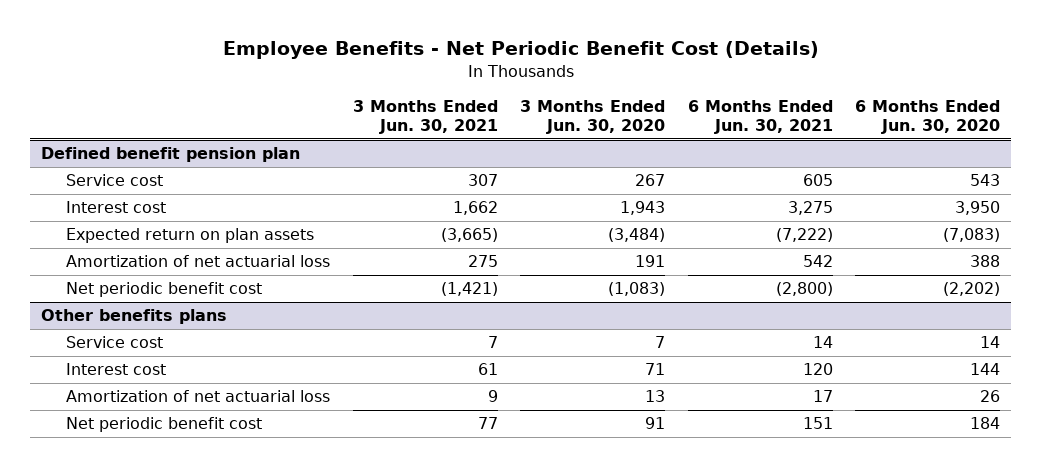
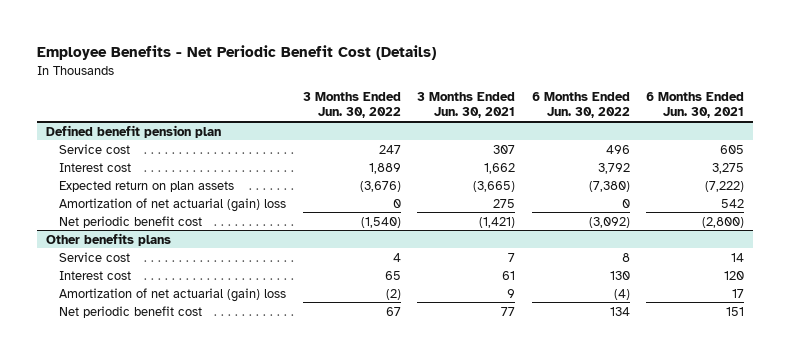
[520,100,666,135] 3 Months Ended Jun. 30, 2020 -> none
[854,100,1000,135] 6 Months Ended Jun. 30, 2020 -> none
none -> [302,92,401,119] 3 Months Ended Jun. 30, 2022
none -> [531,92,630,119] 6 Months Ended Jun. 30, 2022
[66,255,331,268] Amortization of net actuarial loss -> [58,197,286,212] Amortization of net actuarial (gain) loss
[66,390,331,403] Amortization of net actuarial loss -> [58,287,286,302] Amortization of net actuarial (gain) loss

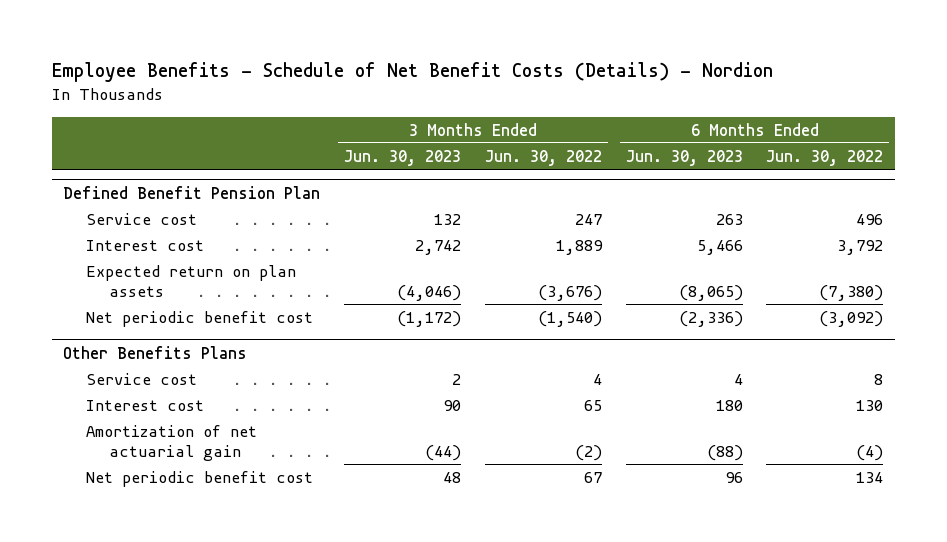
[37,45,437,61] Employee Benefits - Net Periodic Benefit Cost (Details) -> [51,62,773,83] Employee Benefits - Schedule of Net Benefit Costs (Details) - Nordion
[417,92,516,119] 3 Months Ended Jun. 30, 2021 -> none
[646,92,745,119] 6 Months Ended Jun. 30, 2021 -> none
none -> [344,149,462,166] Jun. 30, 2023
none -> [625,149,743,166] Jun. 30, 2023
[45,124,221,138] Defined benefit pension plan -> [63,185,321,199] Defined Benefit Pension Plan
[58,197,286,212] Amortization of net actuarial (gain) loss -> none
[45,232,171,246] Other benefits plans -> [63,345,248,359] Other Benefits Plans
[58,287,286,302] Amortization of net actuarial (gain) loss -> [86,424,258,461] Amortization of net actuarial gain

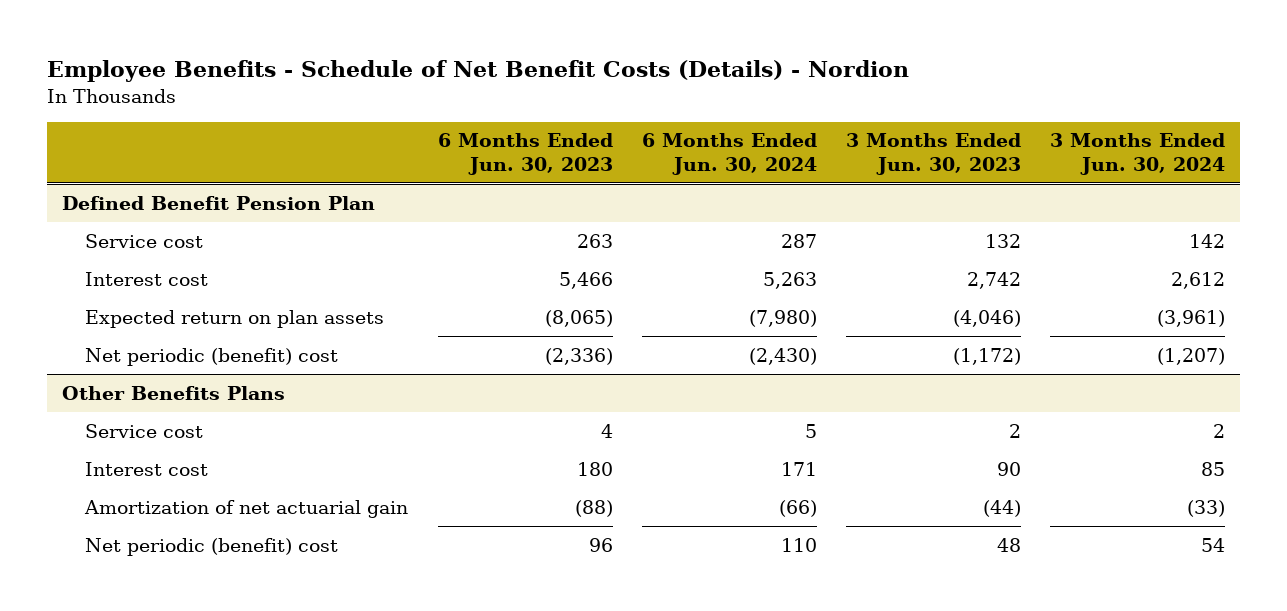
[484,149,602,166] Jun. 30, 2022 -> none
[766,149,884,166] Jun. 30, 2022 -> none
none -> [641,133,817,175] 6 Months Ended Jun. 30, 2024
none -> [1049,133,1225,175] 3 Months Ended Jun. 30, 2024
[86,310,314,327] Net periodic benefit cost -> [85,347,339,366] Net periodic (benefit) cost
[86,470,314,487] Net periodic benefit cost -> [85,537,339,556] Net periodic (benefit) cost

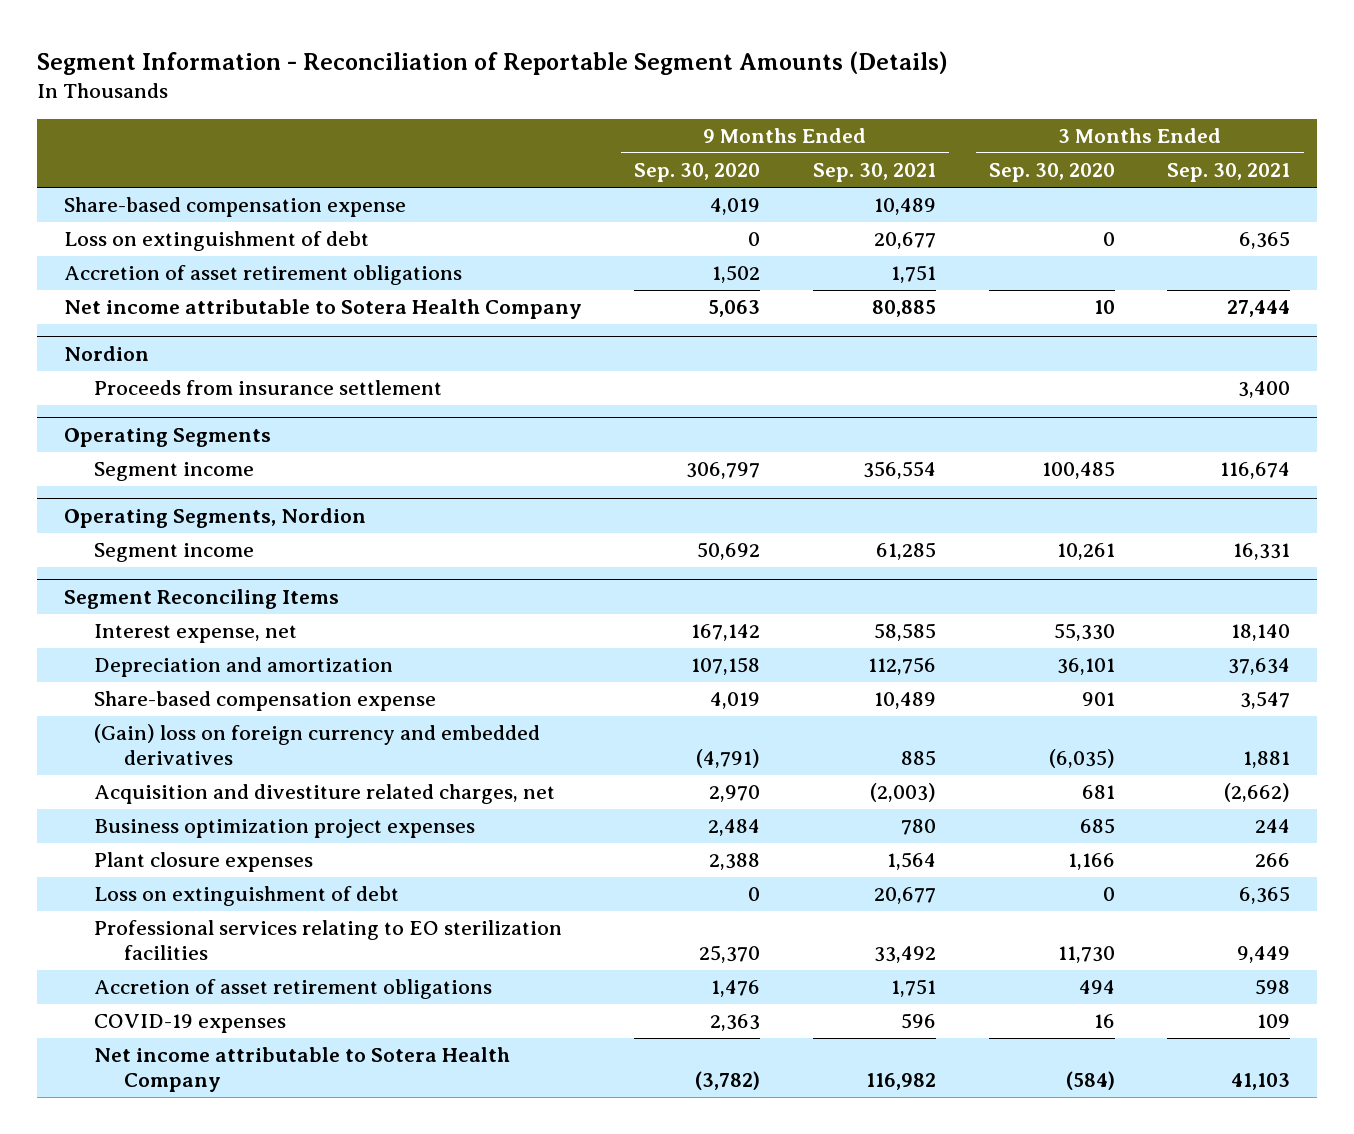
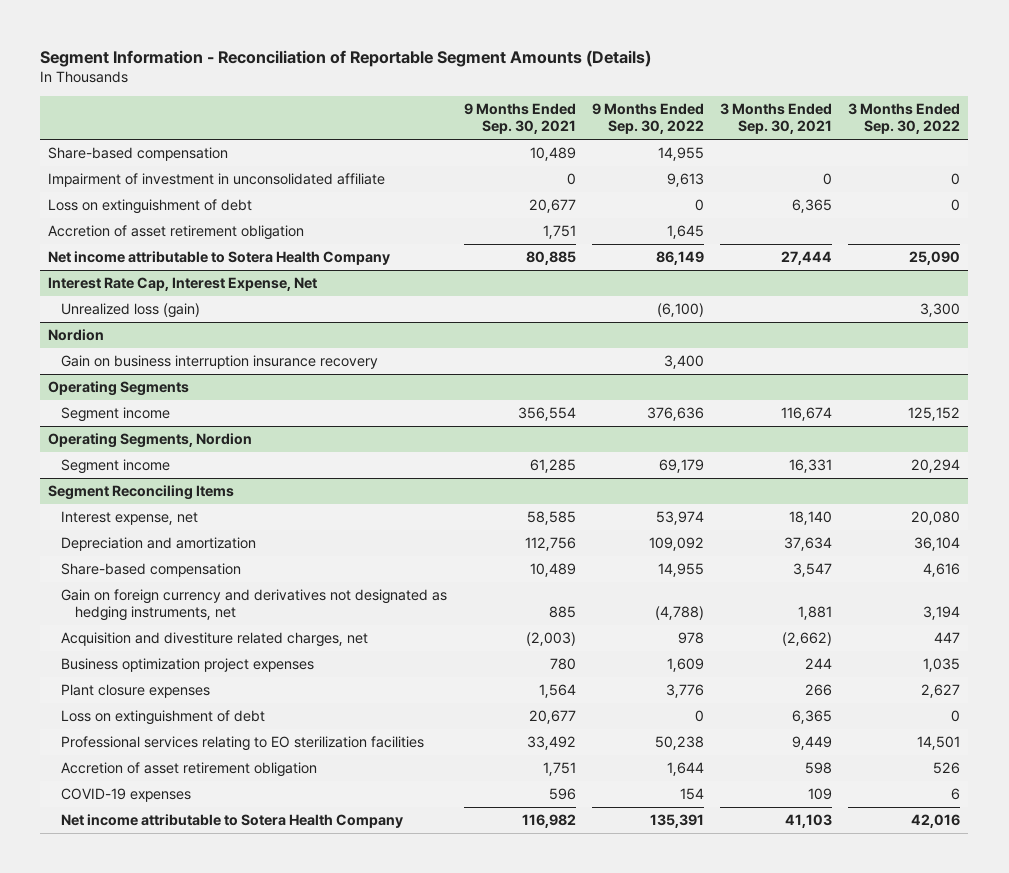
[634,163,761,183] Sep. 30, 2020 -> none
[988,163,1115,183] Sep. 30, 2020 -> none
none -> [591,103,704,135] 9 Months Ended Sep. 30, 2022
none -> [848,103,961,135] 3 Months Ended Sep. 30, 2022
[63,197,406,218] Share-based compensation expense -> [48,147,229,162] Share-based compensation
none -> [48,173,386,188] Impairment of investment in unconsolidated affiliate
[63,265,462,286] Accretion of asset retirement obligations -> [48,225,305,241] Accretion of asset retirement obligation
none -> [48,277,318,292] Interest Rate Cap, Interest Expense, Net
none -> [61,303,201,319] Unrealized loss (gain)
[93,380,442,396] Proceeds from insurance settlement -> none
none -> [61,355,379,370] Gain on business interruption insurance recovery
[93,691,436,712] Share-based compensation expense -> [61,563,242,578] Share-based compensation
[93,724,540,766] (Gain) loss on foreign currency and embedded derivatives -> [61,589,448,622] Gain on foreign currency and derivatives not designated as hedging instruments, net
[93,979,492,1000] Accretion of asset retirement obligations -> [61,762,318,778] Accretion of asset retirement obligation

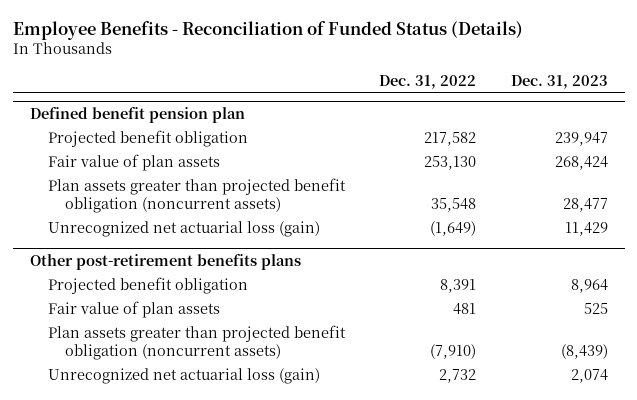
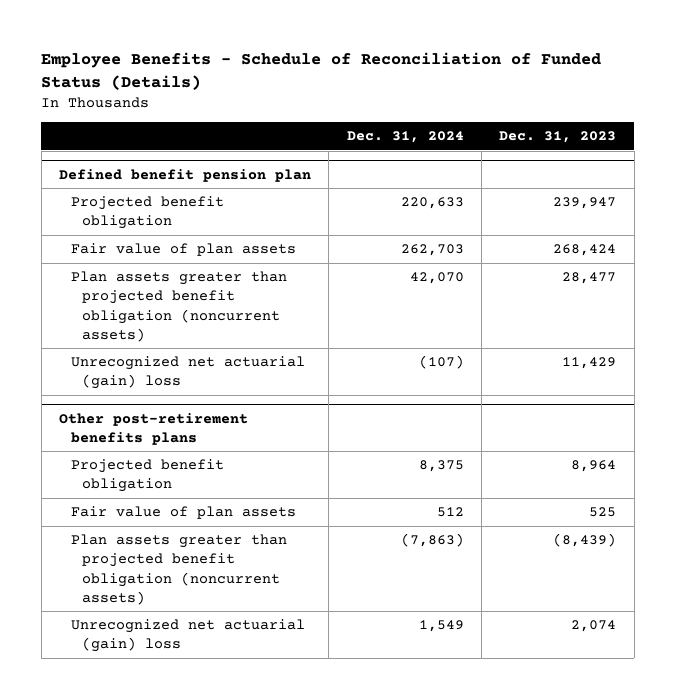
[12,20,523,40] Employee Benefits - Reconciliation of Funded Status (Details) -> [41,52,602,91] Employee Benefits - Schedule of Reconciliation of Funded Status (Details)
[379,74,477,89] Dec. 31, 2022 -> none
none -> [346,130,464,143] Dec. 31, 2024
[47,221,320,238] Unrecognized net actuarial loss (gain) -> [70,356,305,390] Unrecognized net actuarial (gain) loss
[47,368,320,385] Unrecognized net actuarial loss (gain) -> [70,619,305,653] Unrecognized net actuarial (gain) loss

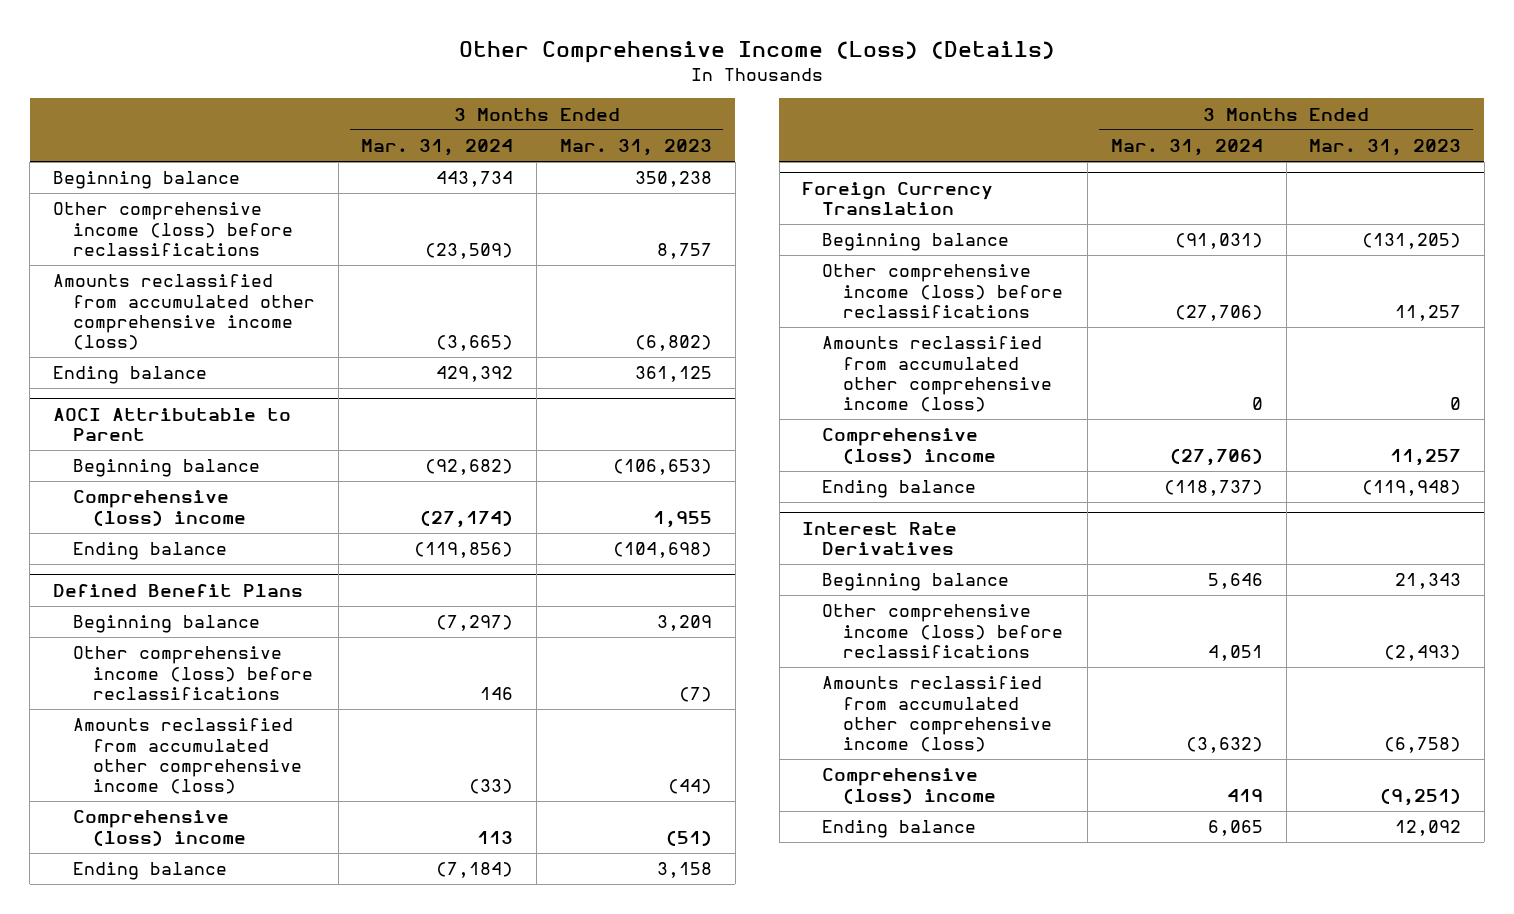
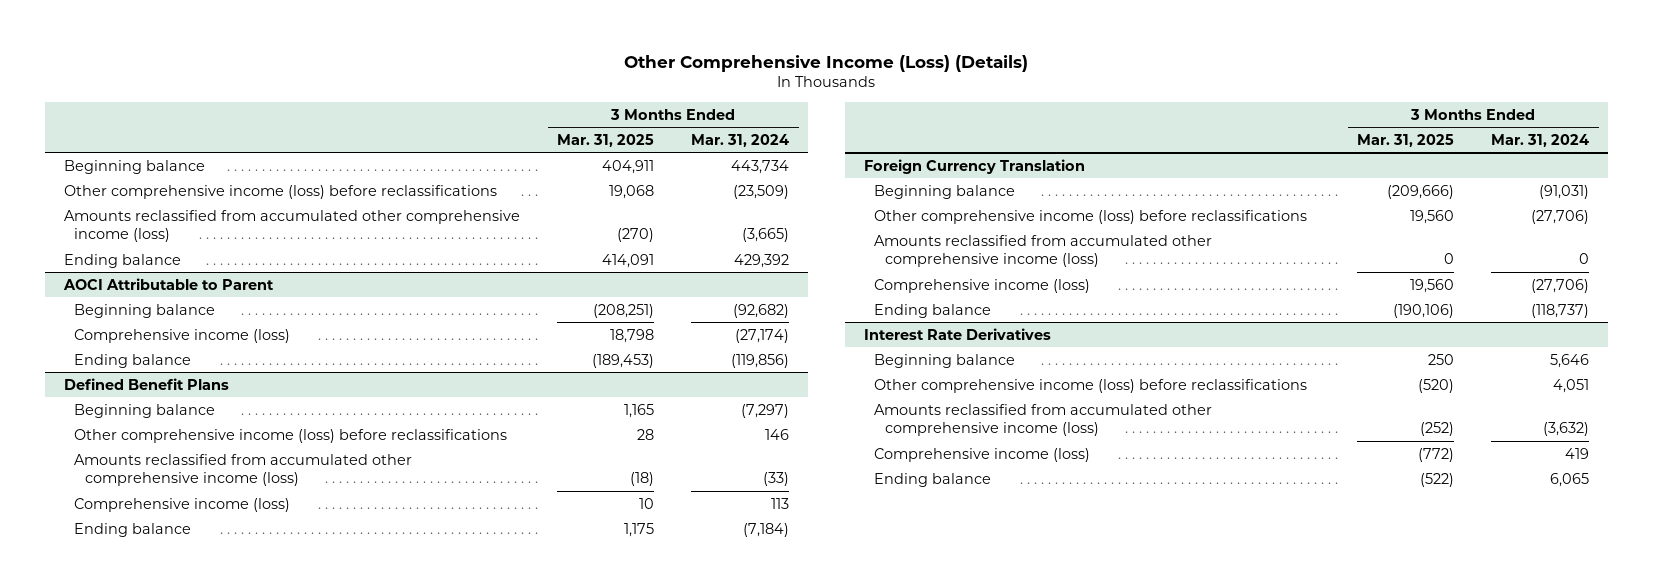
[559,139,712,157] Mar. 31, 2023 -> none
none -> [556,133,654,147] Mar. 31, 2025
[73,490,247,526] Comprehensive (loss) income -> [74,328,291,343] Comprehensive income (loss)
[73,810,247,846] Comprehensive (loss) income -> [74,497,291,512] Comprehensive income (loss)
[822,428,996,464] Comprehensive (loss) income -> [874,278,1091,293] Comprehensive income (loss)
[822,768,996,804] Comprehensive (loss) income -> [874,447,1091,462] Comprehensive income (loss)

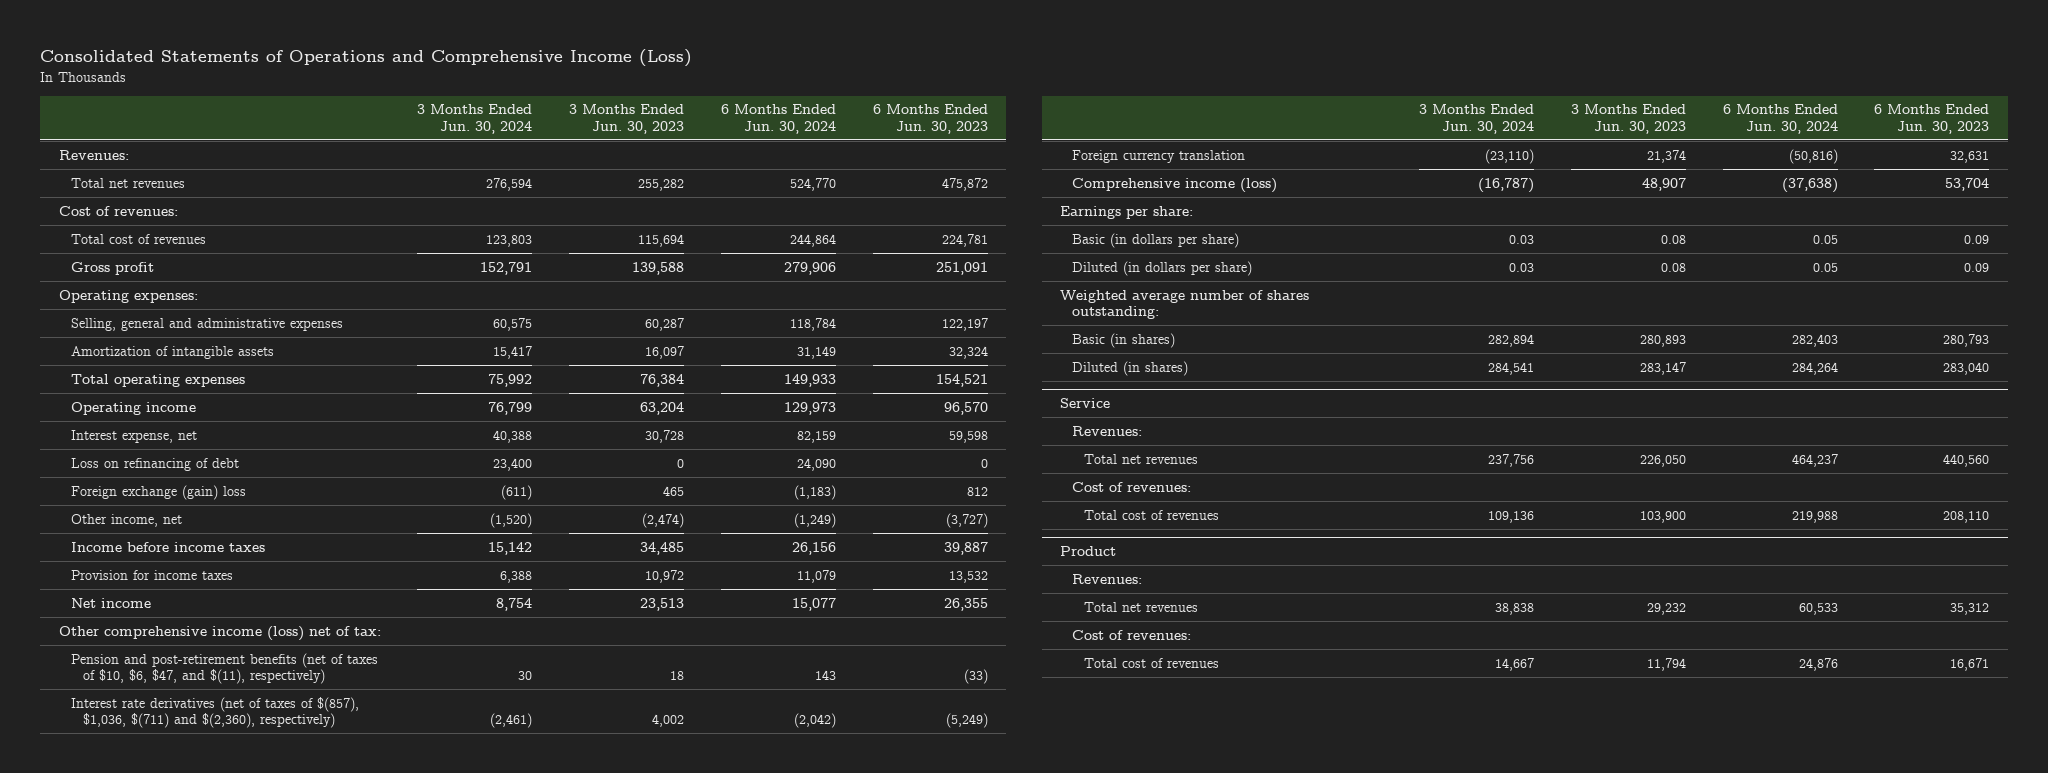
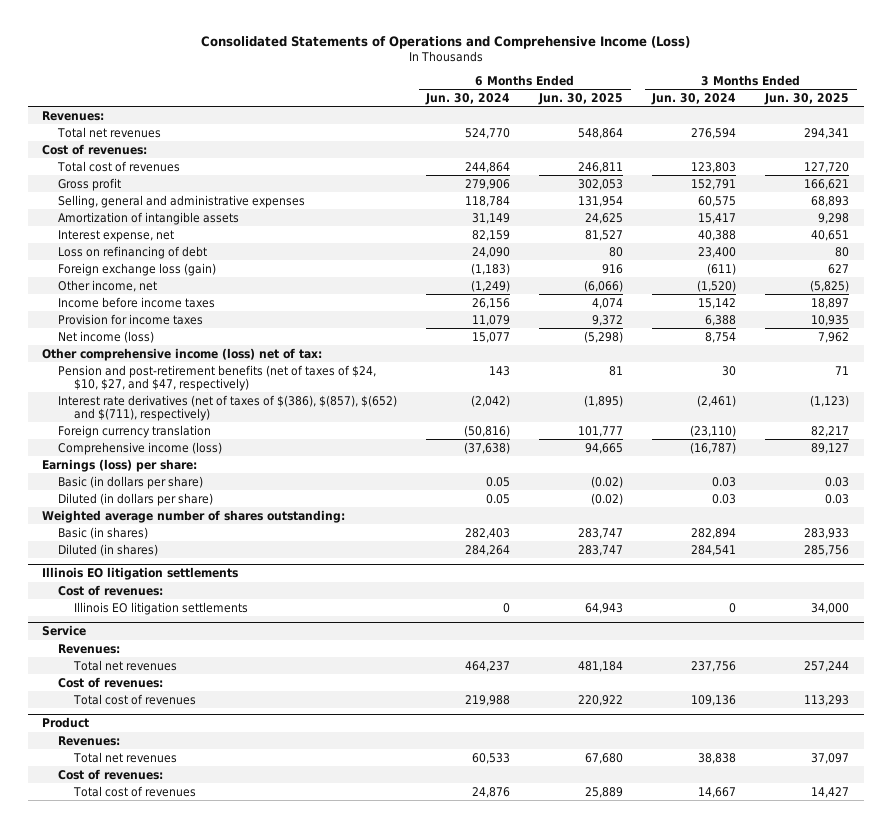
[569,104,685,135] 3 Months Ended Jun. 30, 2023 -> none
[872,104,988,135] 6 Months Ended Jun. 30, 2023 -> none
none -> [538,92,624,105] Jun. 30, 2025
none -> [764,92,850,105] Jun. 30, 2025
[58,289,198,303] Operating expenses: -> none
[70,373,245,387] Total operating expenses -> none
[70,401,196,415] Operating income -> none
[70,484,246,500] Foreign exchange (gain) loss -> [58,262,217,276] Foreign exchange loss (gain)
[70,597,151,608] Net income -> [58,330,155,343] Net income (loss)
[70,652,378,685] Pension and post-retirement benefits (net of taxes of $10, $6, $47, and $(11), respectively) -> [58,364,377,392] Pension and post-retirement benefits (net of taxes of $24, $10, $27, and $47, respectively)
[70,696,359,729] Interest rate derivatives (net of taxes of $(857), $1,036, $(711) and $(2,360), respectively) -> [58,394,398,422] Interest rate derivatives (net of taxes of $(386), $(857), $(652) and $(711), respectively)
[1060,205,1194,219] Earnings per share: -> [42,458,198,472] Earnings (loss) per share:
none -> [42,567,239,581] Illinois EO litigation settlements
none -> [58,584,164,596] Cost of revenues:
none -> [74,601,249,615] Illinois EO litigation settlements

